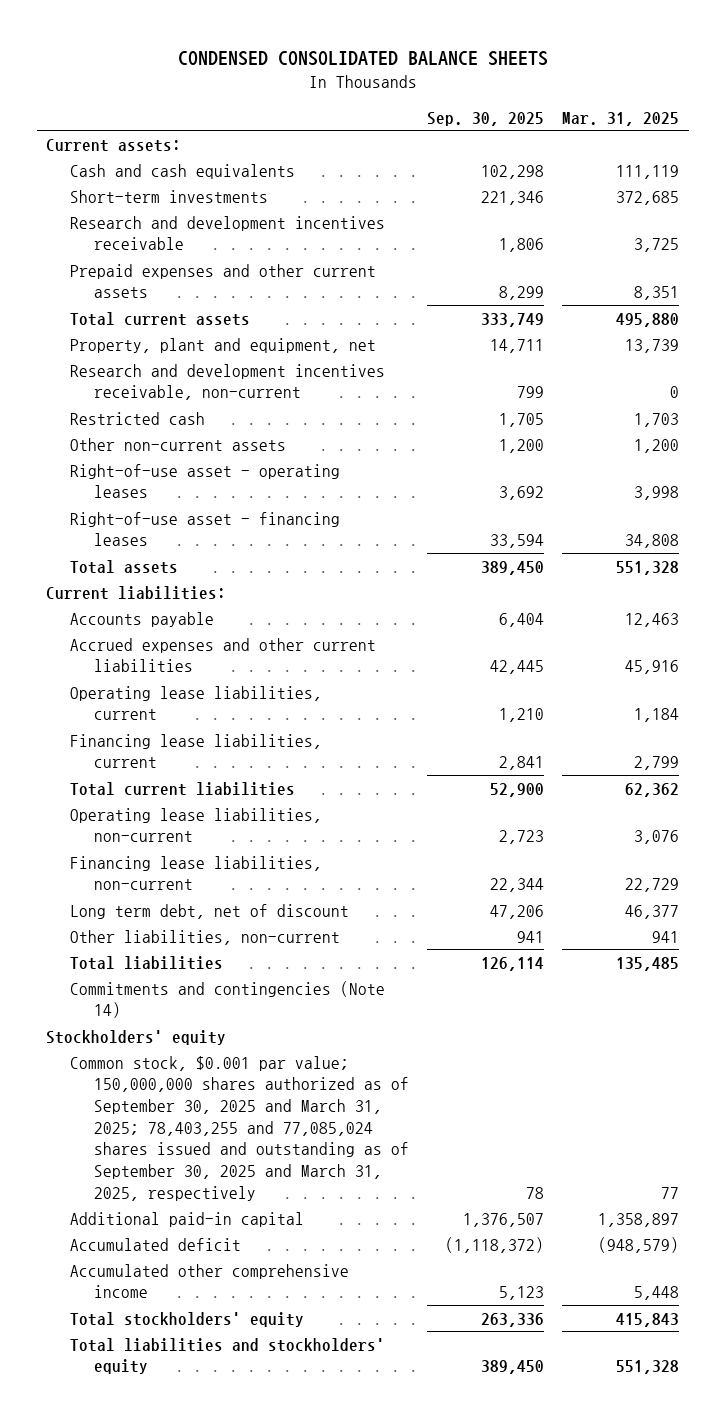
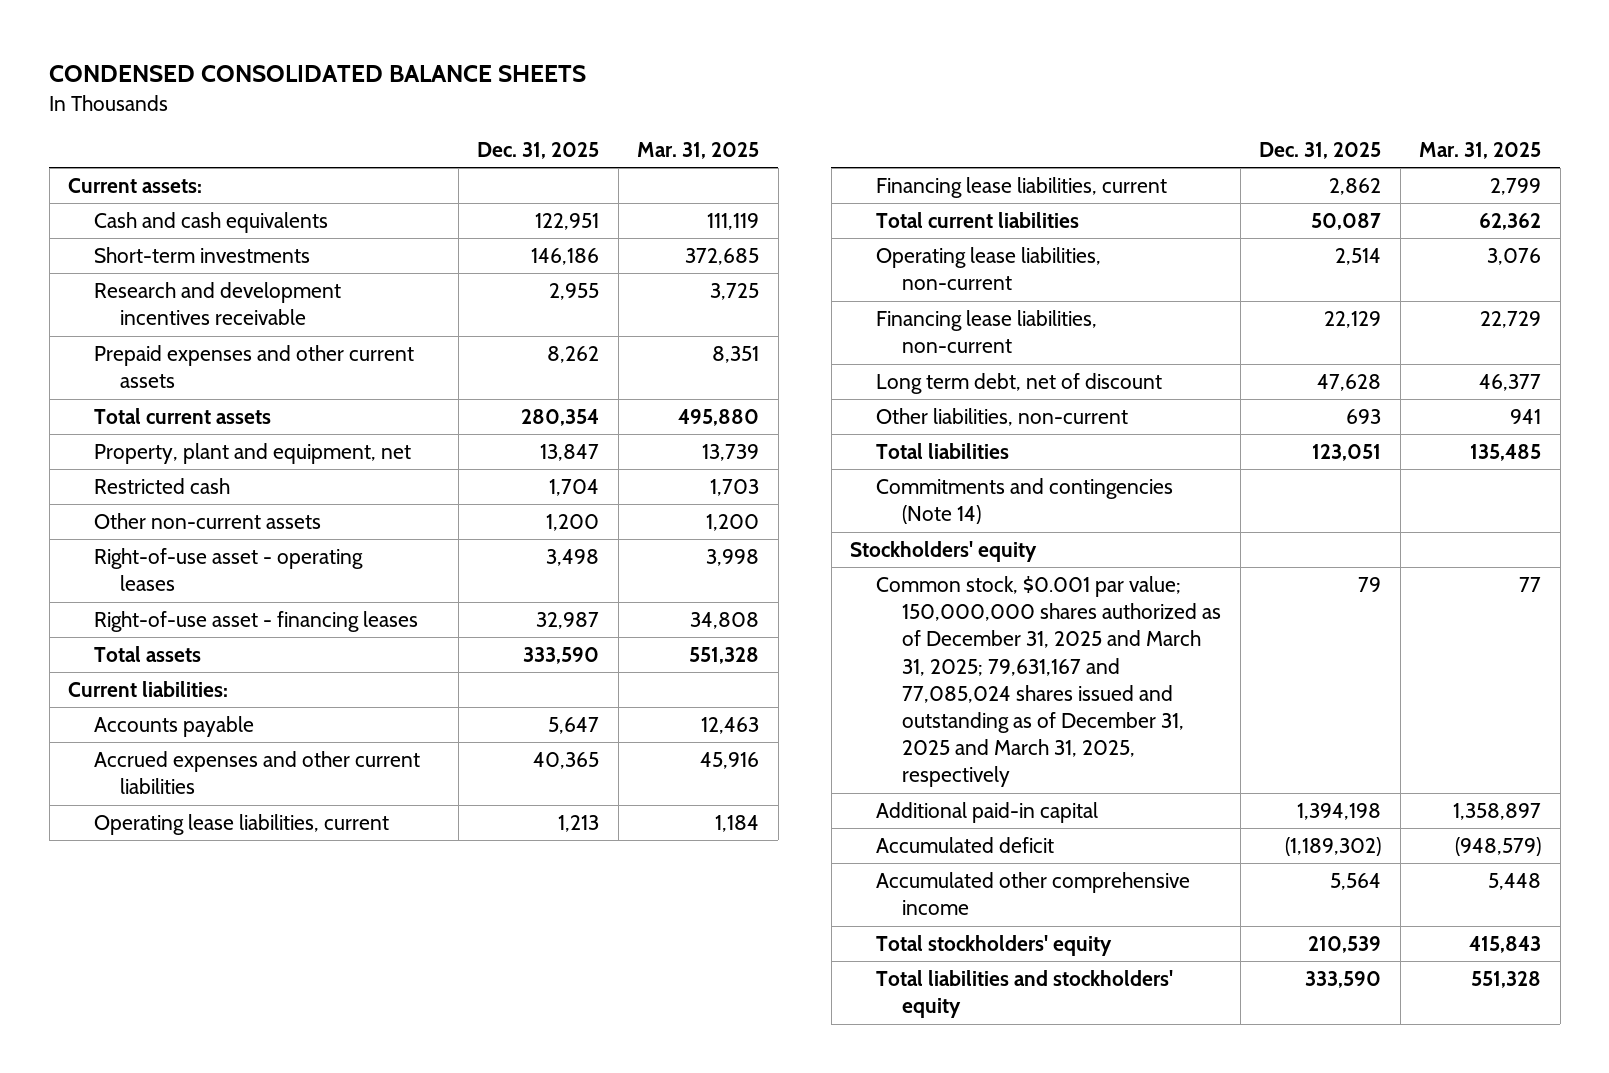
[427,111,545,126] Sep. 30, 2025 -> none
none -> [477,141,600,159] Dec. 31, 2025
[70,363,386,401] Research and development incentives receivable, non-current -> none
[70,1055,410,1201] Common stock, $0.001 par value; 150,000,000 shares authorized as of September 30, 2025 and March 31, 2025; 78,403,255 and 77,085,024 shares issued and outstanding as of September 30, 2025 and March 31, 2025, respectively -> [876,576,1222,788] Common stock, $0.001 par value; 150,000,000 shares authorized as of December 31, 2025 and March 31, 2025; 79,631,167 and 77,085,024 shares issued and outstanding as of December 31, 2025 and March 31, 2025, respectively

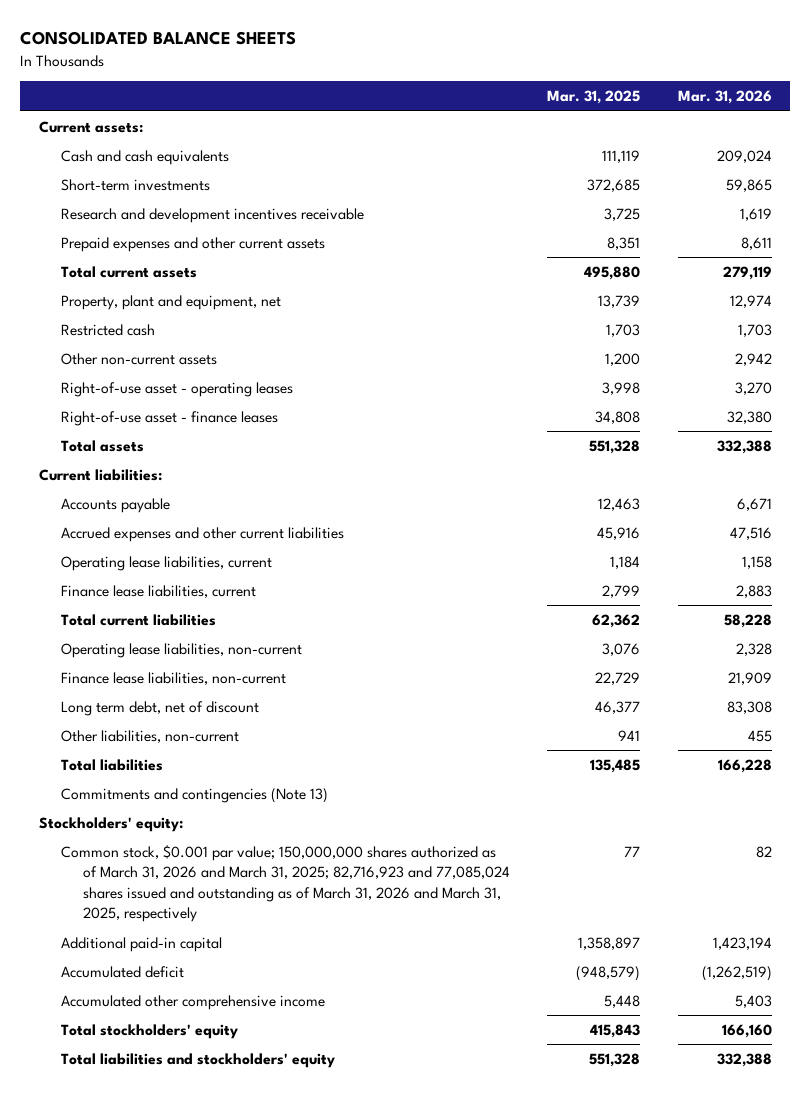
[49,64,587,82] CONDENSED CONSOLIDATED BALANCE SHEETS -> [19,31,296,46] CONSOLIDATED BALANCE SHEETS
[477,141,600,159] Dec. 31, 2025 -> none
none -> [677,90,772,105] Mar. 31, 2026
[94,611,419,633] Right-of-use asset - financing leases -> [60,410,278,426] Right-of-use asset - finance leases
[876,177,1168,199] Financing lease liabilities, current -> [60,584,256,598] Finance lease liabilities, current
[876,310,1098,354] Financing lease liabilities, non-current -> [60,671,286,685] Finance lease liabilities, non-current
[876,478,1174,525] Commitments and contingencies (Note 14) -> [60,787,328,803] Commitments and contingencies (Note 13)
[850,541,1038,563] Stockholders' equity -> [38,816,183,832] Stockholders' equity:
[876,576,1222,788] Common stock, $0.001 par value; 150,000,000 shares authorized as of December 31, 2025 and March 31, 2025; 79,631,167 and 77,085,024 shares issued and outstanding as of December 31, 2025 and March 31, 2025, respectively -> [60,844,510,923] Common stock, $0.001 par value; 150,000,000 shares authorized as of March 31, 2026 and March 31, 2025; 82,716,923 and 77,085,024 shares issued and outstanding as of March 31, 2026 and March 31, 2025, respectively

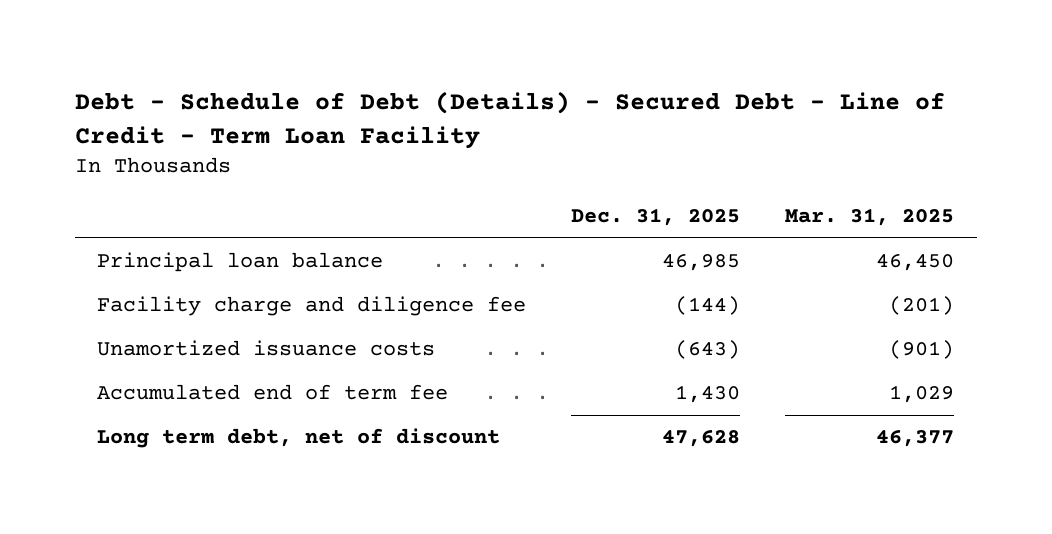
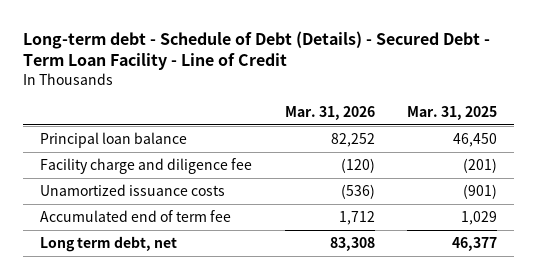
[74,90,945,149] Debt - Schedule of Debt (Details) - Secured Debt - Line of Credit - Term Loan Facility -> [23,30,491,71] Long-term debt - Schedule of Debt (Details) - Secured Debt - Term Loan Facility - Line of Credit
[571,208,741,227] Dec. 31, 2025 -> none
none -> [284,105,375,120] Mar. 31, 2026
[97,428,501,449] Long term debt, net of discount -> [39,236,177,253] Long term debt, net

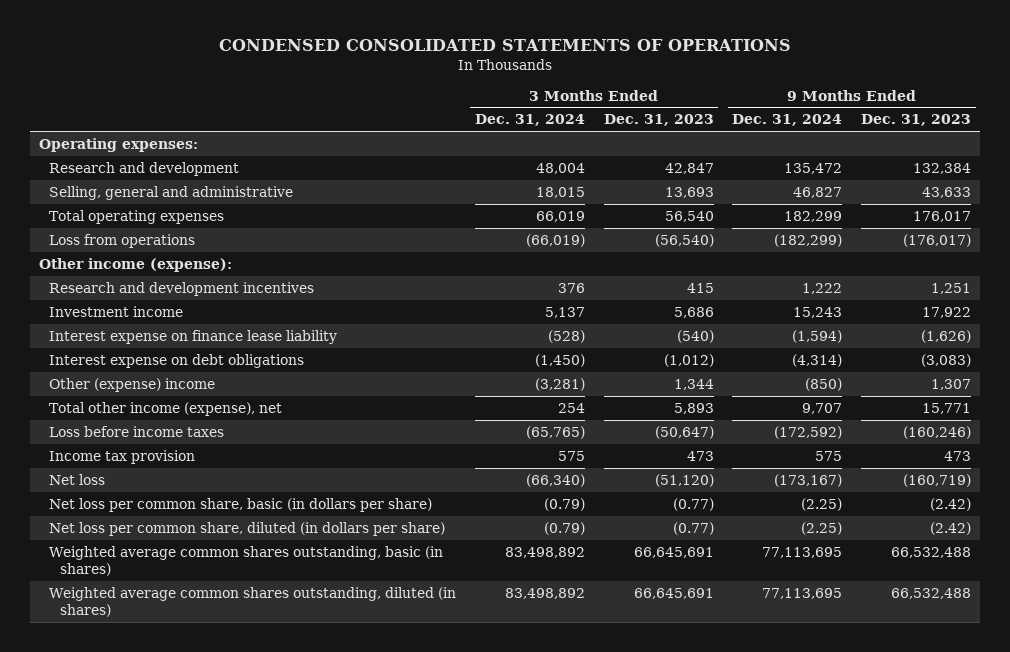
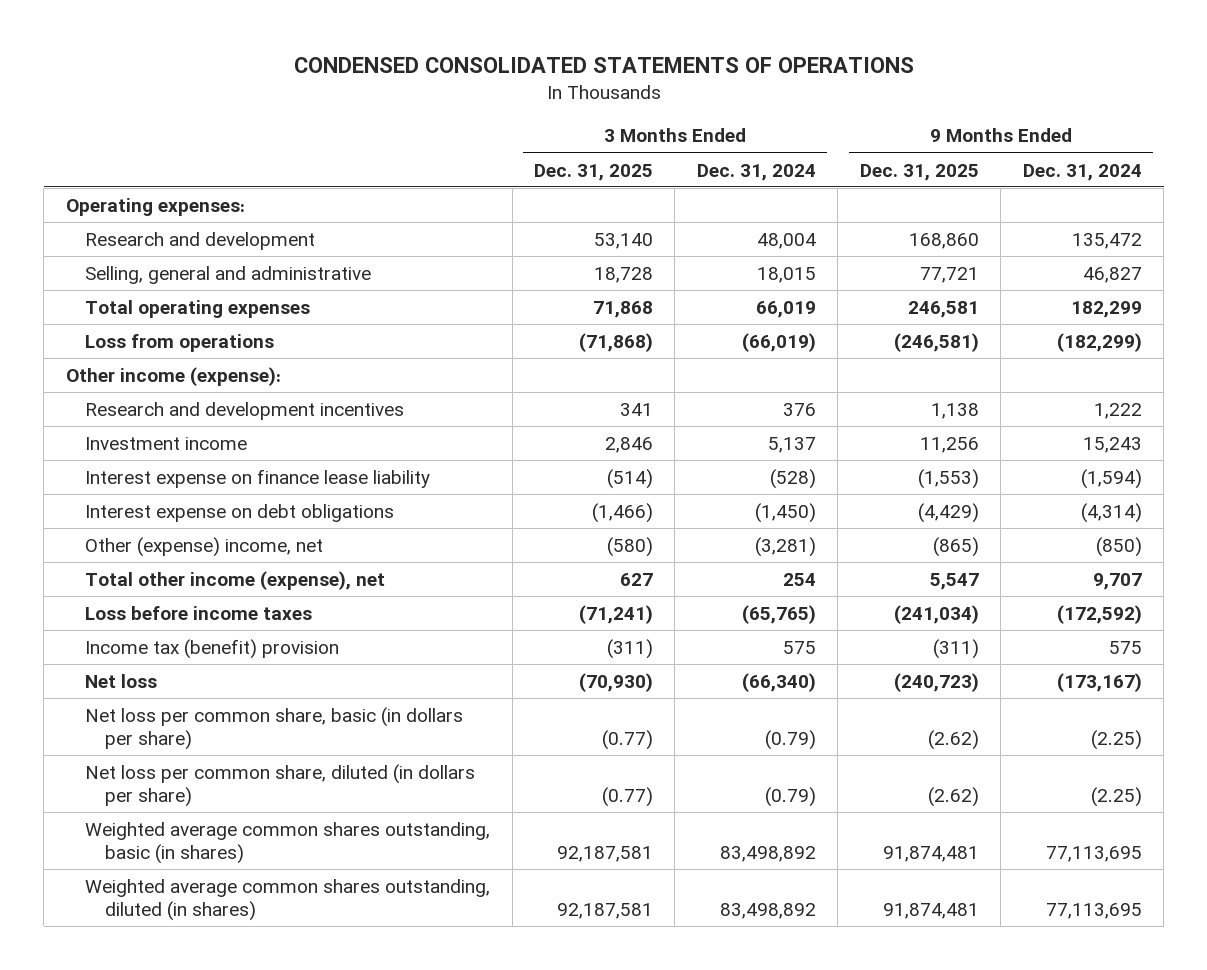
[603,114,714,127] Dec. 31, 2023 -> none
[860,114,971,127] Dec. 31, 2023 -> none
none -> [534,163,654,181] Dec. 31, 2025
none -> [859,163,979,181] Dec. 31, 2025
[49,377,216,392] Other (expense) income -> [85,536,324,557] Other (expense) income, net
[49,449,196,464] Income tax provision -> [85,638,340,659] Income tax (benefit) provision

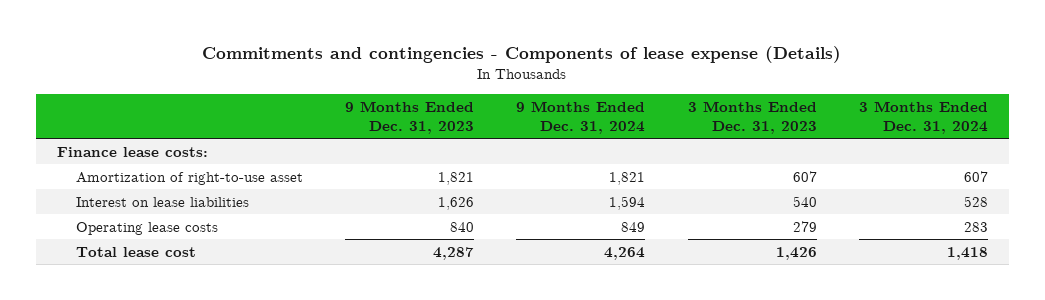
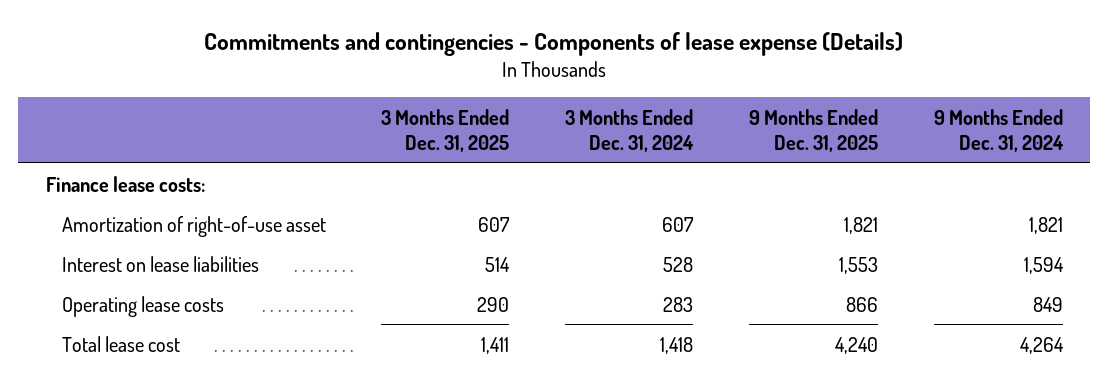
[345,100,475,135] 9 Months Ended Dec. 31, 2023 -> none
[687,100,817,135] 3 Months Ended Dec. 31, 2023 -> none
none -> [381,108,510,153] 3 Months Ended Dec. 31, 2025
none -> [748,108,878,153] 9 Months Ended Dec. 31, 2025
[76,171,304,185] Amortization of right-to-use asset -> [61,215,326,237] Amortization of right-of-use asset

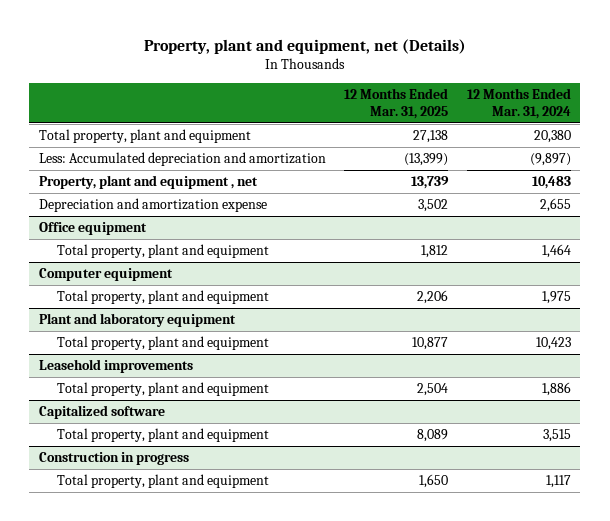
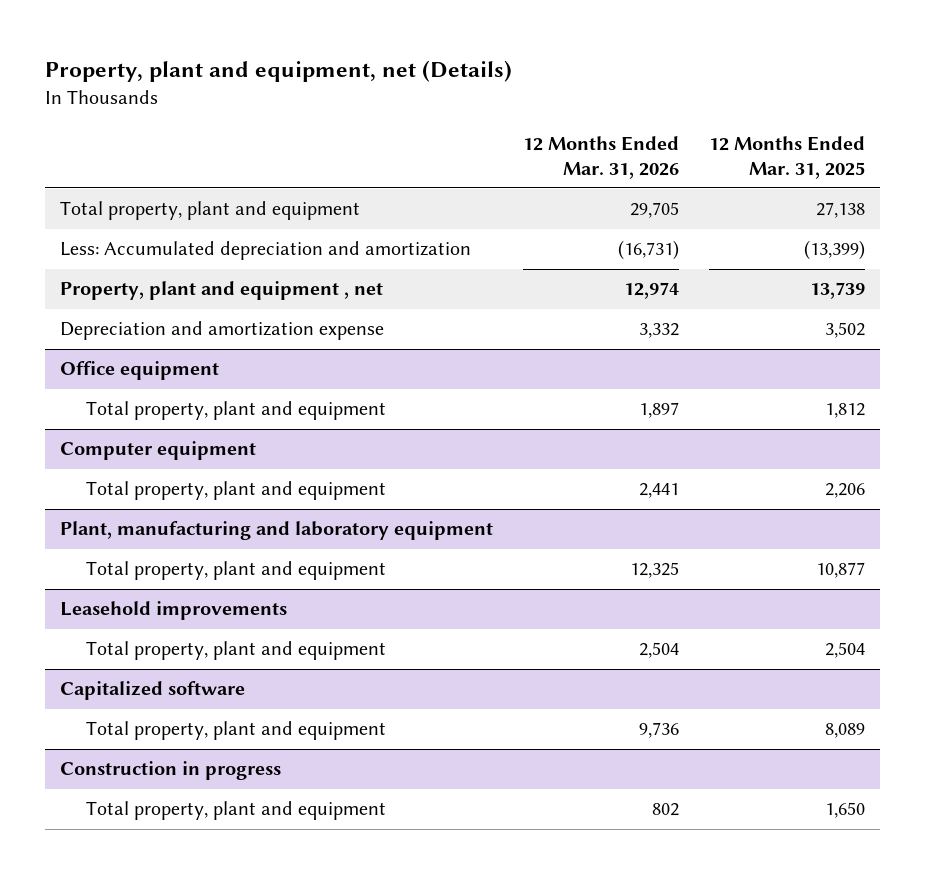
[467,88,572,119] 12 Months Ended Mar. 31, 2024 -> none
none -> [523,135,680,179] 12 Months Ended Mar. 31, 2026
[38,313,236,328] Plant and laboratory equipment -> [60,521,494,541] Plant, manufacturing and laboratory equipment

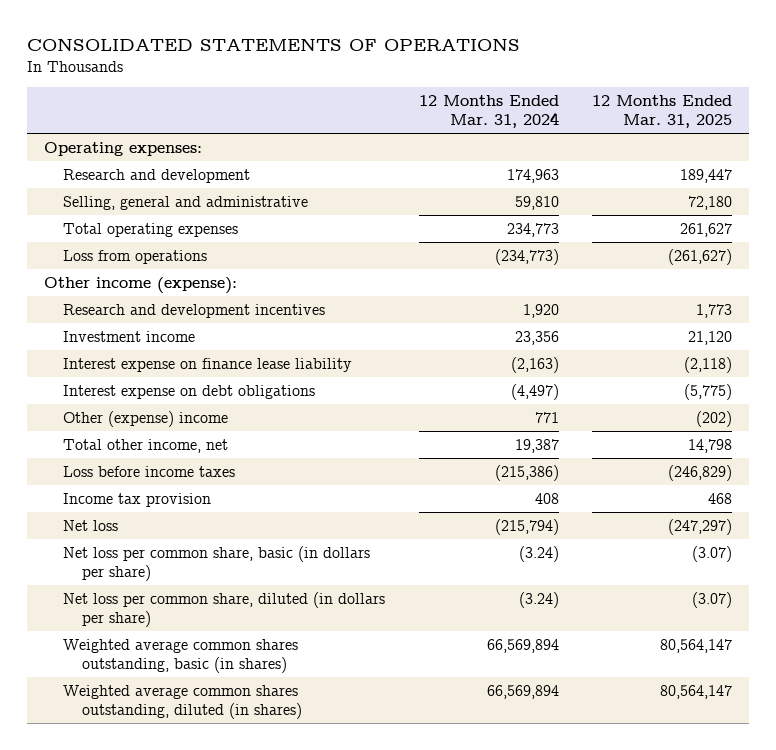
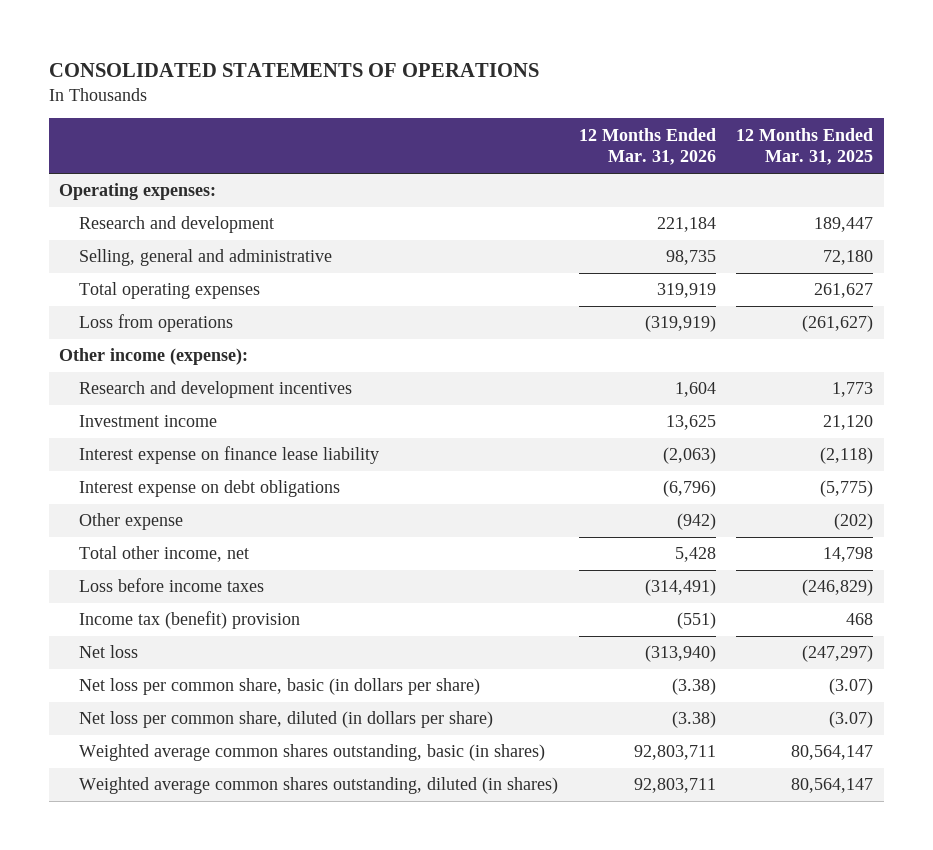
[418,94,559,129] 12 Months Ended Mar. 31, 2024 -> none
none -> [578,127,716,166] 12 Months Ended Mar. 31, 2026
[63,410,229,427] Other (expense) income -> [78,513,183,531] Other expense
[63,492,212,507] Income tax provision -> [78,611,300,630] Income tax (benefit) provision

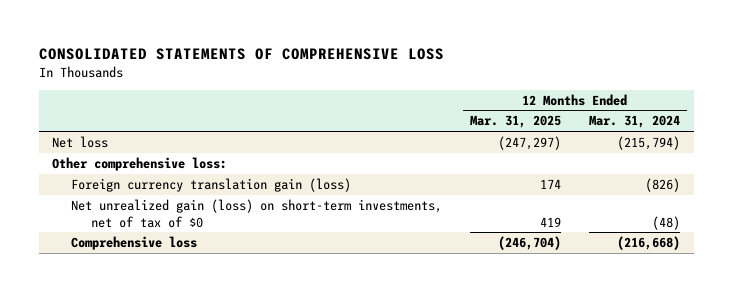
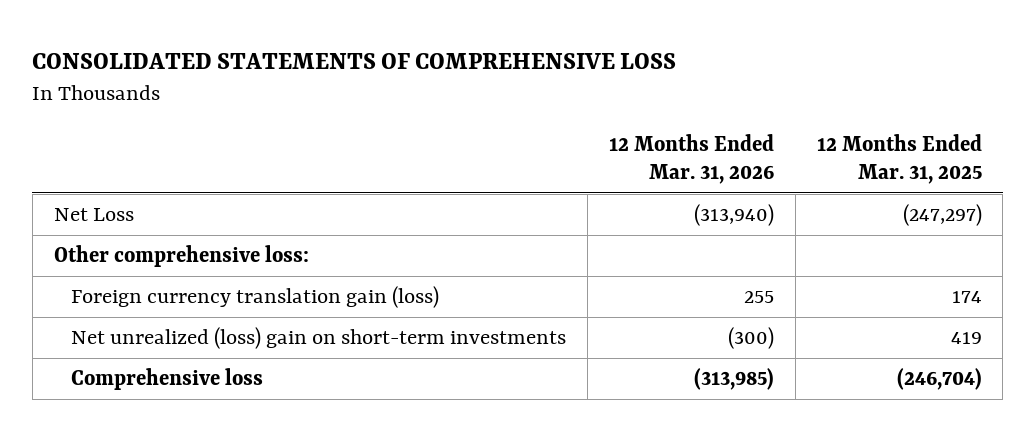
[589,115,681,129] Mar. 31, 2024 -> none
none -> [608,133,774,185] 12 Months Ended Mar. 31, 2026
[52,135,109,148] Net loss -> [53,208,134,222] Net Loss
[71,198,443,228] Net unrealized gain (loss) on short-term investments, net of tax of $0 -> [71,327,567,350] Net unrealized (loss) gain on short-term investments

